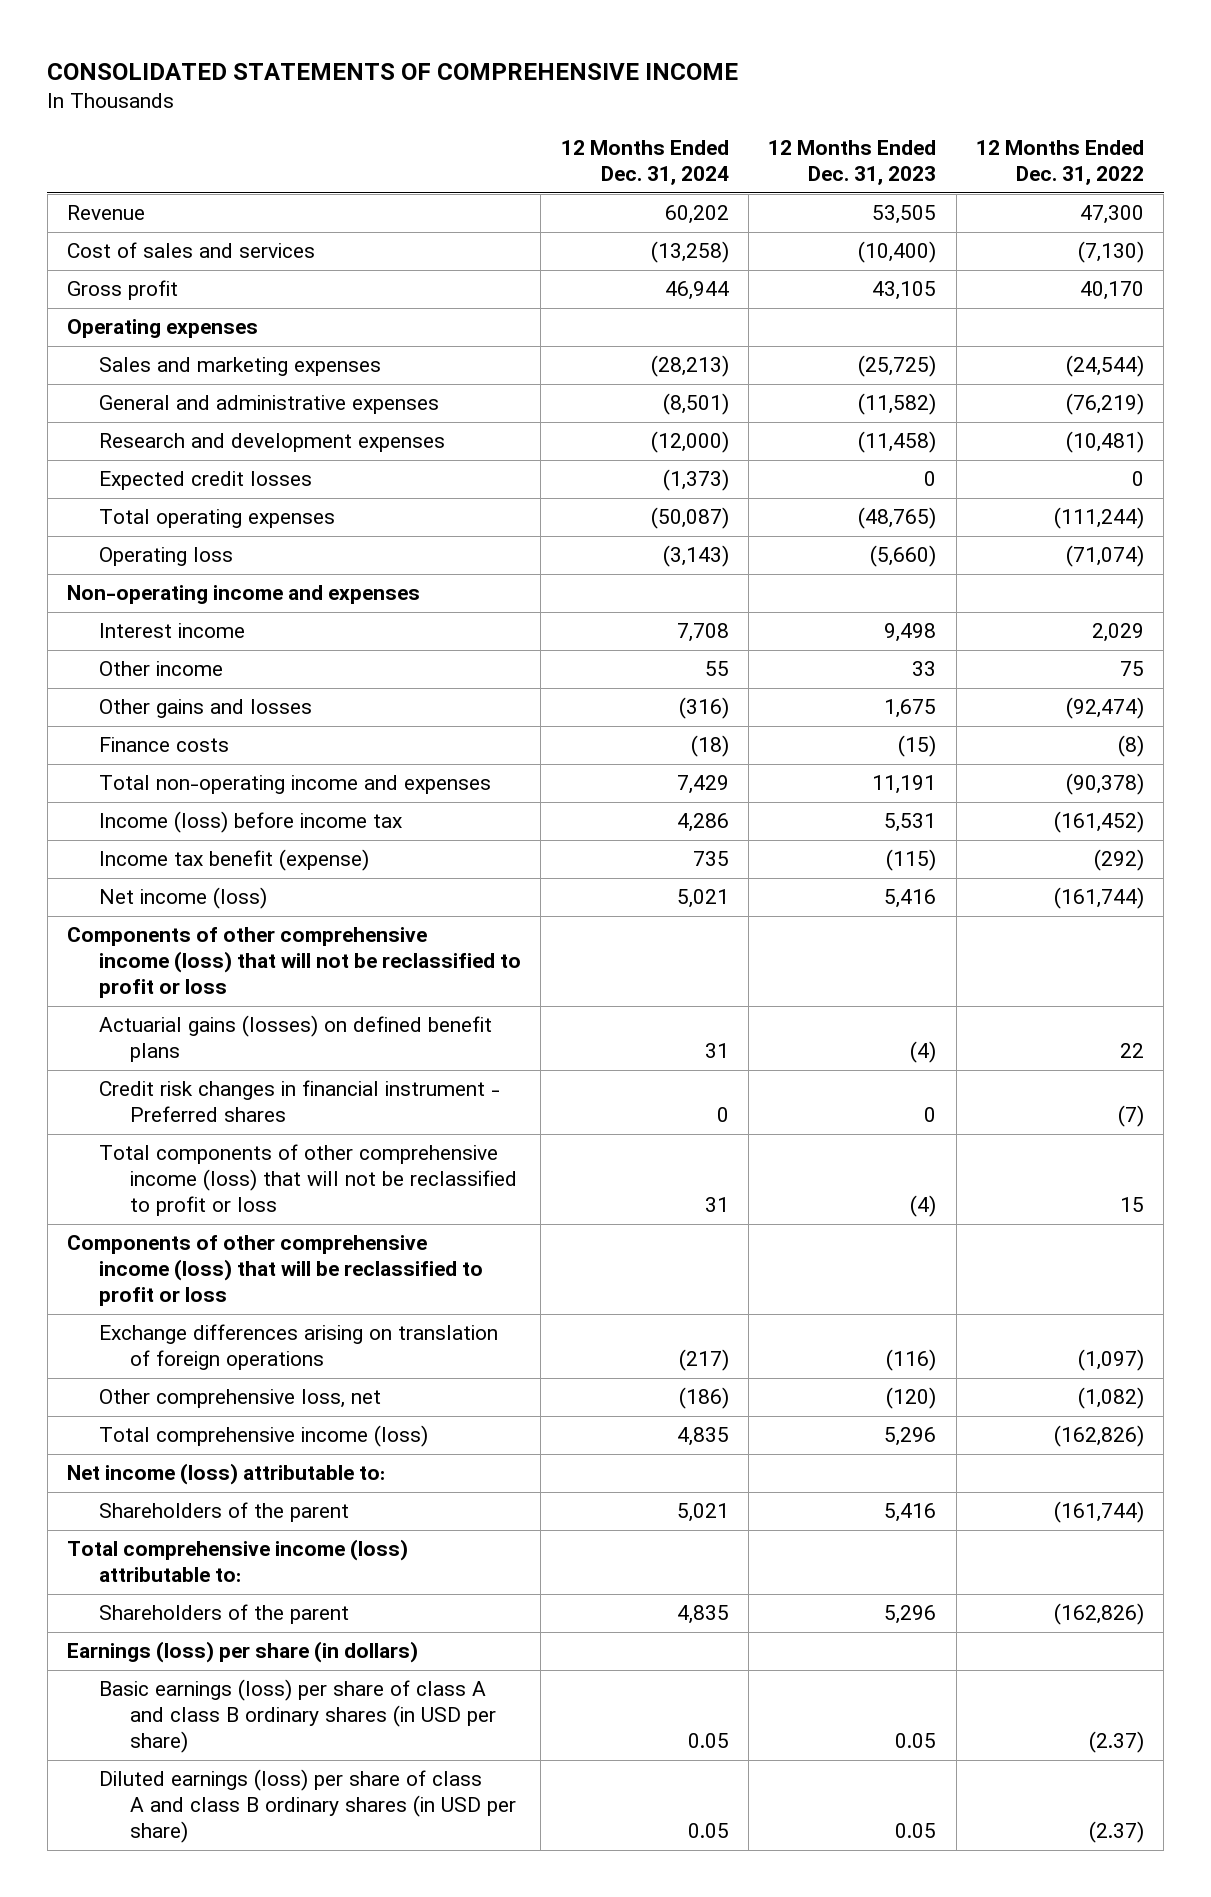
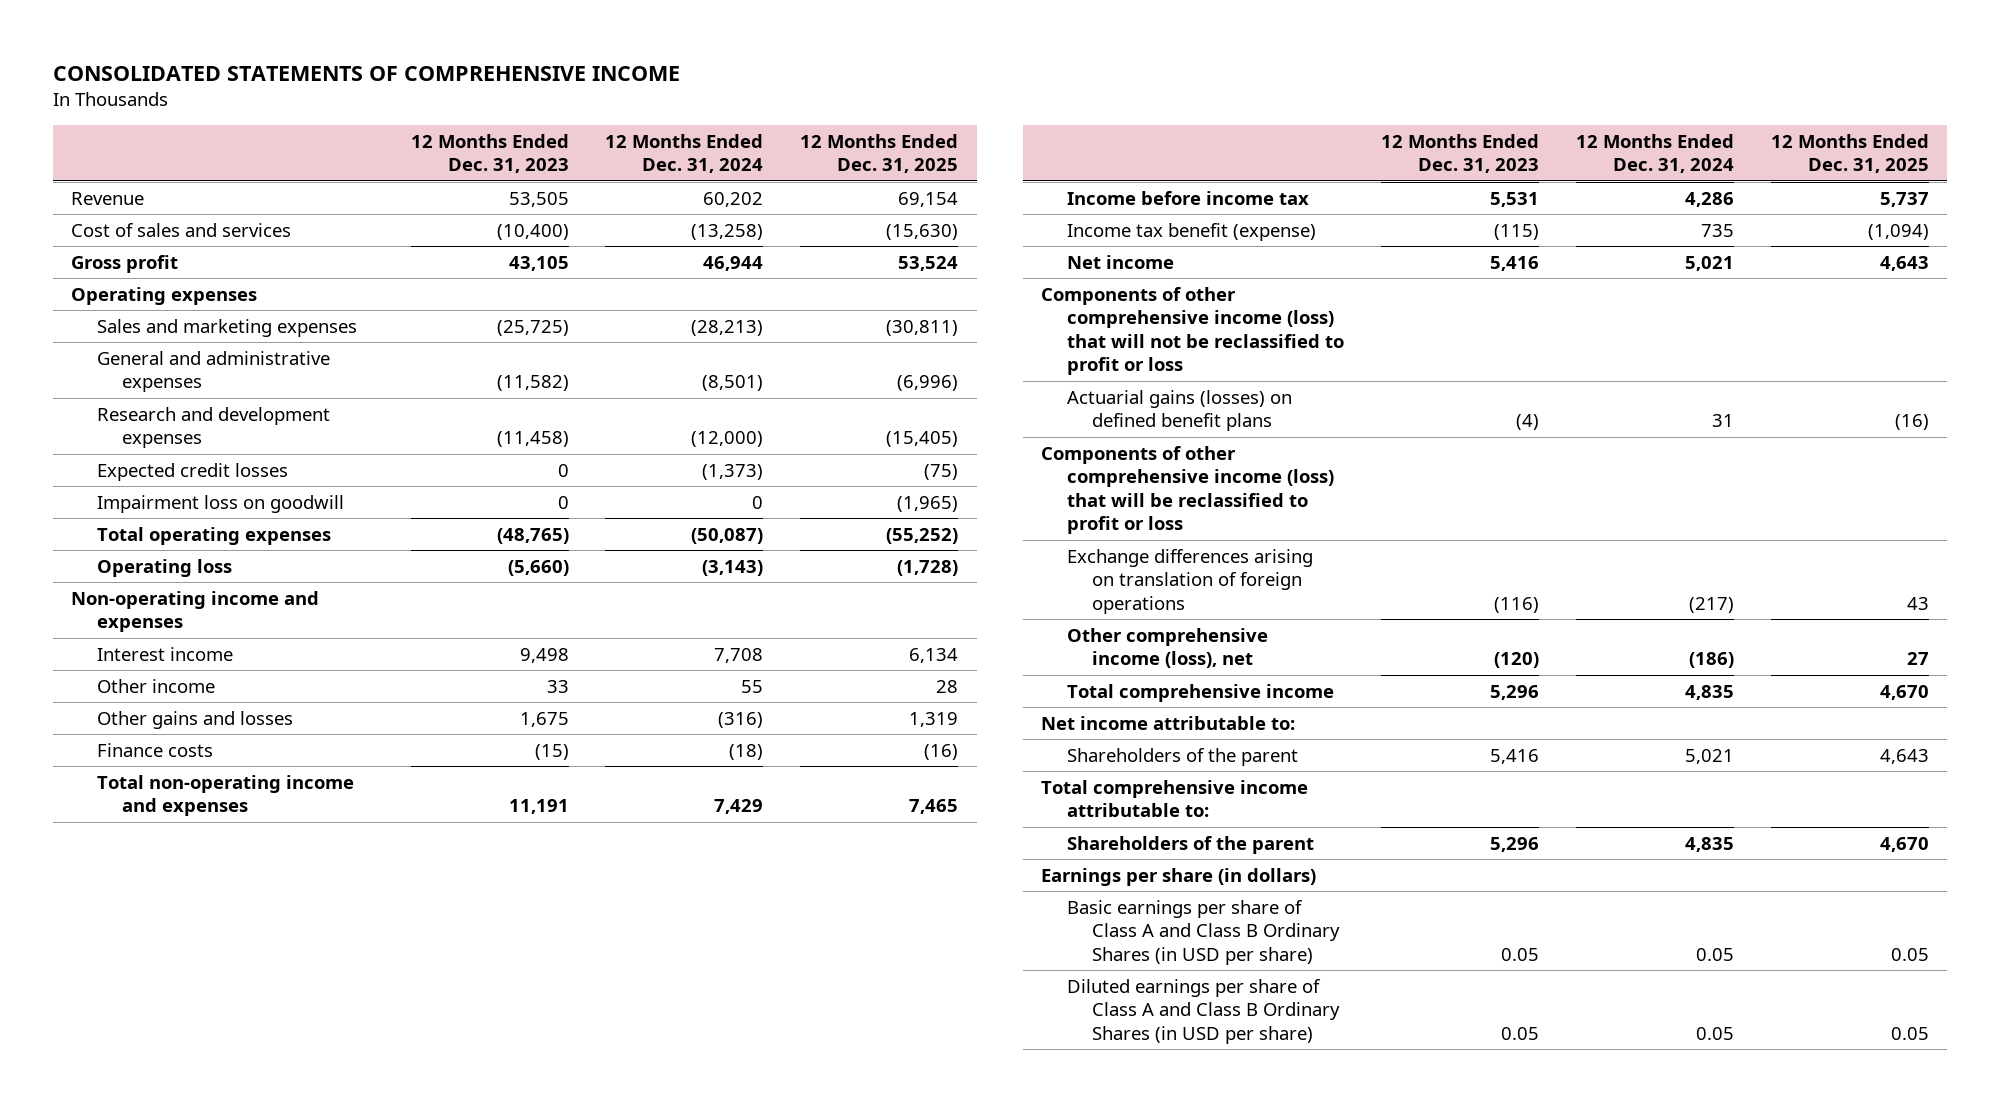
[975,140,1144,186] 12 Months Ended Dec. 31, 2022 -> none
none -> [800,133,959,174] 12 Months Ended Dec. 31, 2025
none -> [96,494,344,513] Impairment loss on goodwill
[98,811,402,834] Income (loss) before income tax -> [1066,190,1309,205] Income before income tax
[98,887,267,910] Net income (loss) -> [1066,254,1174,269] Net income
[98,1080,500,1123] Credit risk changes in financial instrument - Preferred shares -> none
[98,1144,518,1217] Total components of other comprehensive income (loss) that will not be reclassified to profit or loss -> none
[98,1389,381,1409] Other comprehensive loss, net -> [1066,627,1268,669] Other comprehensive income (loss), net
[98,1425,428,1448] Total comprehensive income (loss) -> [1066,683,1334,702] Total comprehensive income
[67,1463,386,1486] Net income (loss) attributable to: -> [1041,715,1296,730] Net income attributable to:
[67,1539,409,1583] Total comprehensive income (loss) attributable to: -> [1041,779,1309,818] Total comprehensive income attributable to:
[67,1641,419,1664] Earnings (loss) per share (in dollars) -> [1041,867,1317,886] Earnings per share (in dollars)
[98,1679,497,1754] Basic earnings (loss) per share of class A and class B ordinary shares (in USD per share) -> [1066,899,1341,965] Basic earnings per share of Class A and Class B Ordinary Shares (in USD per share)
[98,1769,517,1844] Diluted earnings (loss) per share of class A and class B ordinary shares (in USD per share) -> [1066,978,1341,1044] Diluted earnings per share of Class A and Class B Ordinary Shares (in USD per share)

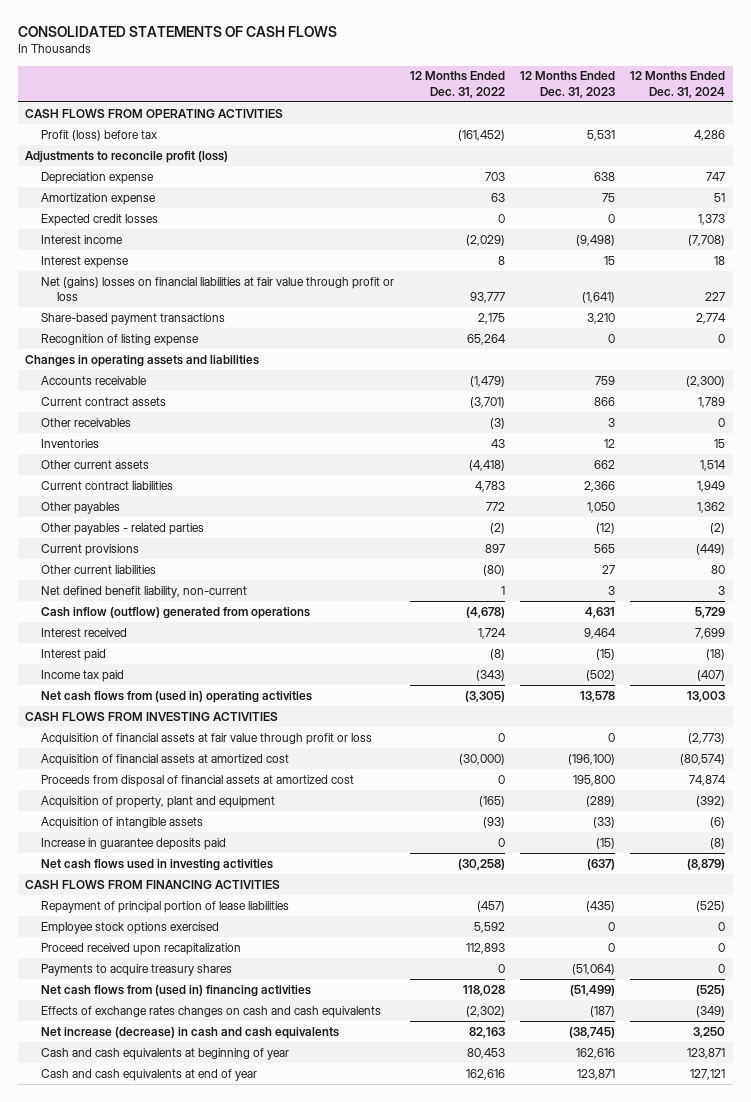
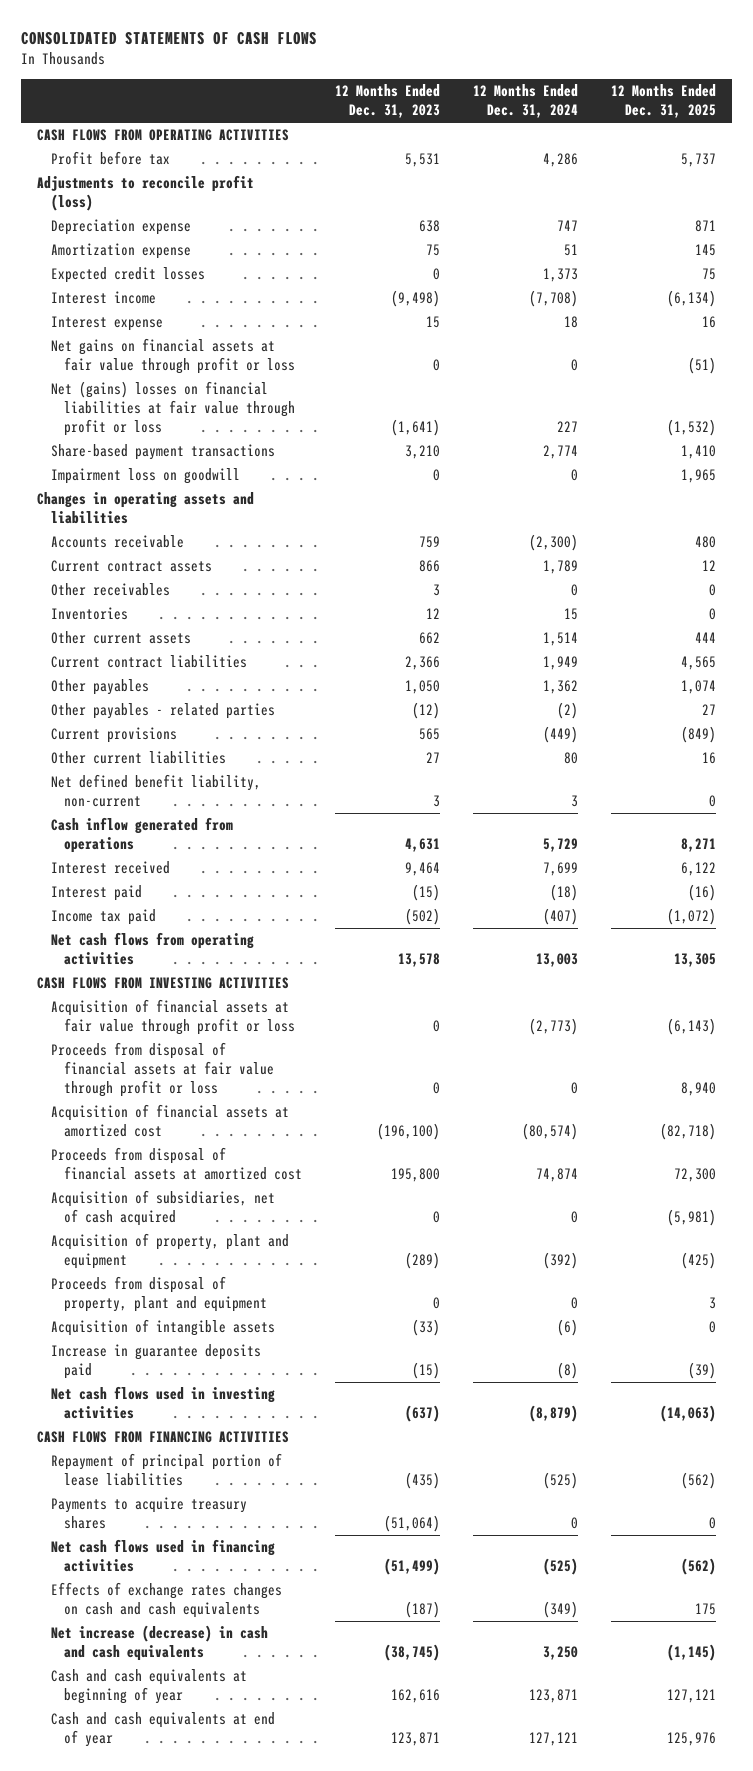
[409,71,505,98] 12 Months Ended Dec. 31, 2022 -> none
none -> [610,84,716,119] 12 Months Ended Dec. 31, 2025
[41,129,158,141] Profit (loss) before tax -> [50,151,170,166] Profit before tax
none -> [50,338,296,375] Net gains on financial assets at fair value through profit or loss
[41,333,200,346] Recognition of listing expense -> none
none -> [50,468,240,485] Impairment loss on goodwill
[41,606,311,619] Cash inflow (outflow) generated from operations -> [50,817,233,854] Cash inflow generated from operations
[41,690,313,703] Net cash flows from (used in) operating activities -> [50,932,254,966] Net cash flows from operating activities
none -> [50,1042,275,1098] Proceeds from disposal of financial assets at fair value through profit or loss
none -> [50,1190,275,1227] Acquisition of subsidiaries, net of cash acquired
none -> [50,1276,268,1313] Proceeds from disposal of property, plant and equipment
[41,921,220,934] Employee stock options exercised -> none
[41,942,242,955] Proceed received upon recapitalization -> none
[41,984,312,997] Net cash flows from (used in) financing activities -> [50,1539,275,1573] Net cash flows used in financing activities

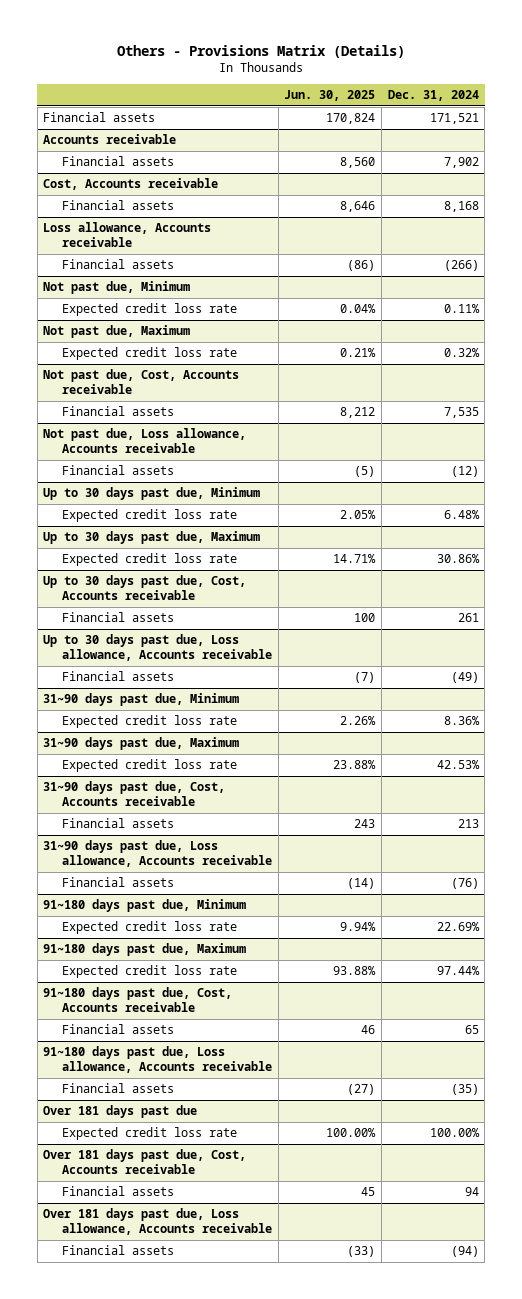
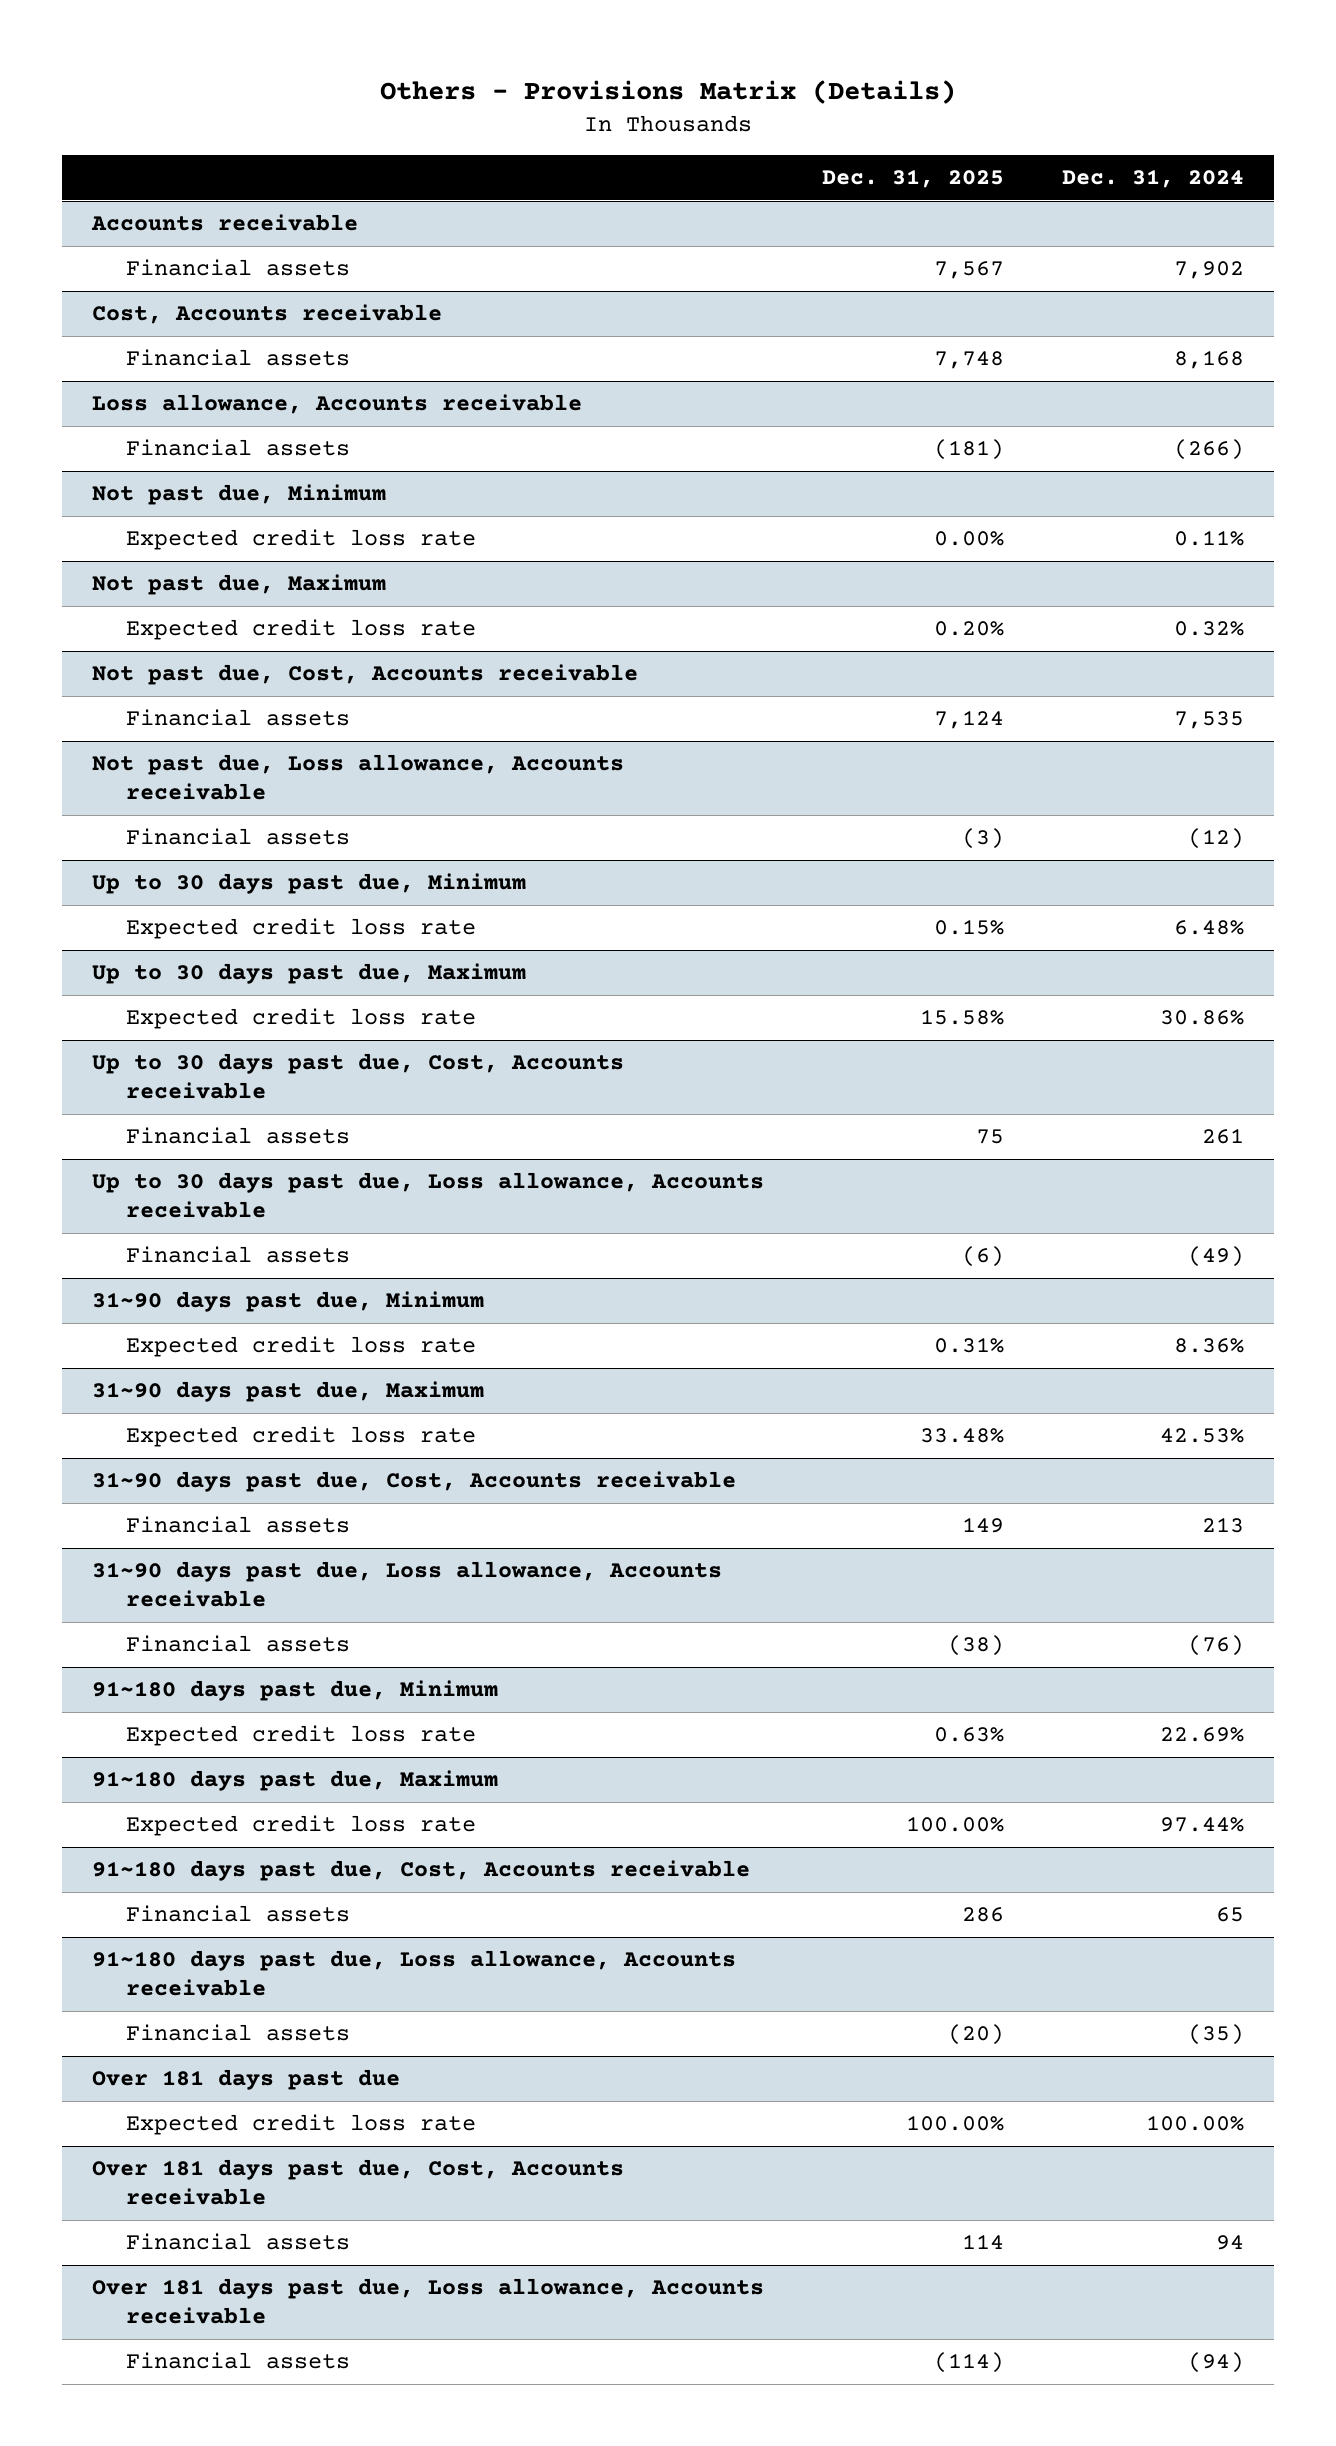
[284,90,376,102] Jun. 30, 2025 -> none
none -> [821,169,1004,189] Dec. 31, 2025
[43,112,156,123] Financial assets -> none

